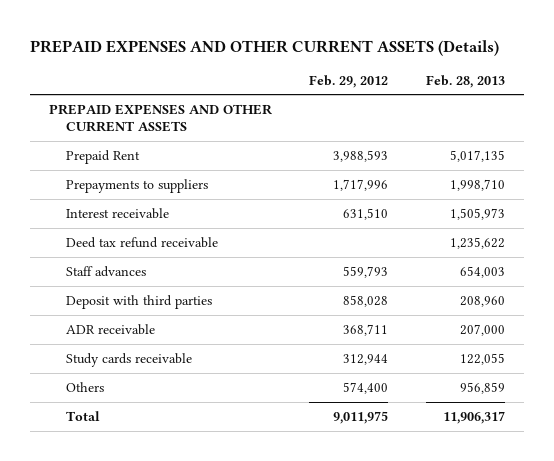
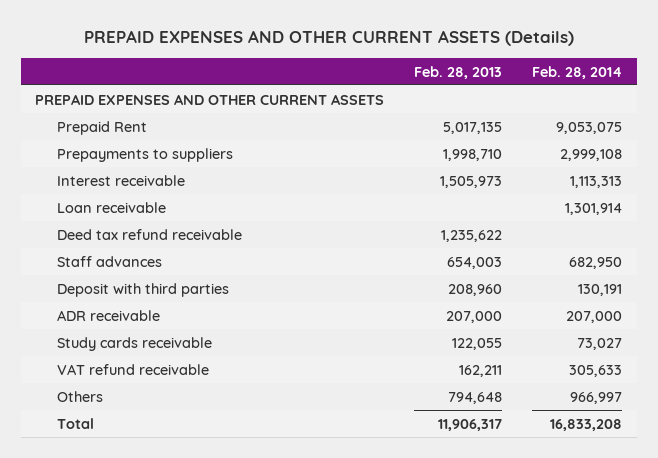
[309,74,389,88] Feb. 29, 2012 -> none
none -> [532,65,623,79] Feb. 28, 2014
none -> [56,201,166,213] Loan receivable
none -> [56,363,209,375] VAT refund receivable
[459,381,505,394] 956,859 -> [448,391,503,404] 794,648

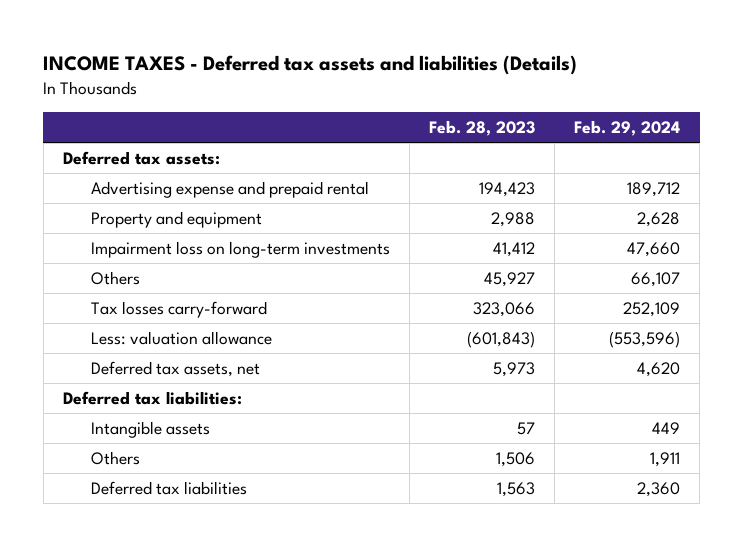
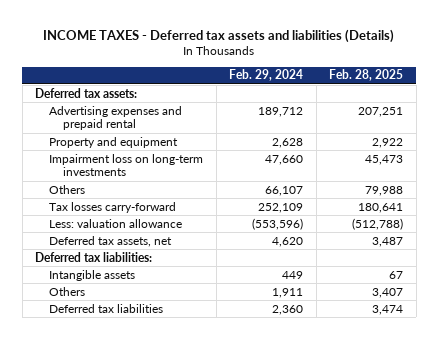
[429,119,536,136] Feb. 28, 2023 -> none
none -> [329,69,404,82] Feb. 28, 2025
[90,180,369,198] Advertising expense and prepaid rental -> [49,105,183,131] Advertising expenses and prepaid rental

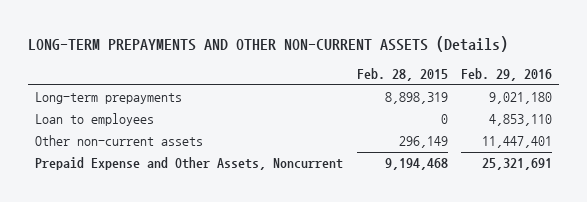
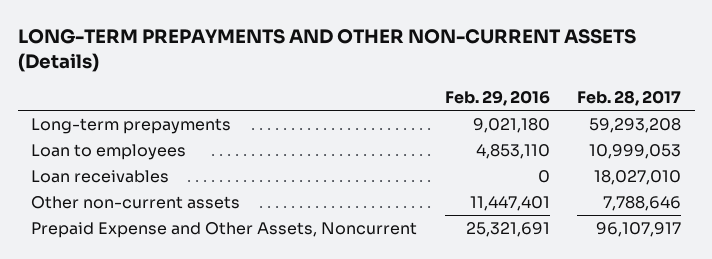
[356,67,448,81] Feb. 28, 2015 -> none
none -> [577,90,682,107] Feb. 28, 2017
none -> [31,169,170,183] Loan receivables

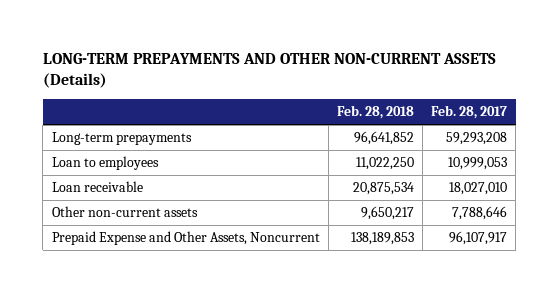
[444,90,550,107] Feb. 29, 2016 -> none
none -> [336,105,414,120] Feb. 28, 2018
[31,169,170,183] Loan receivables -> [51,181,143,193] Loan receivable

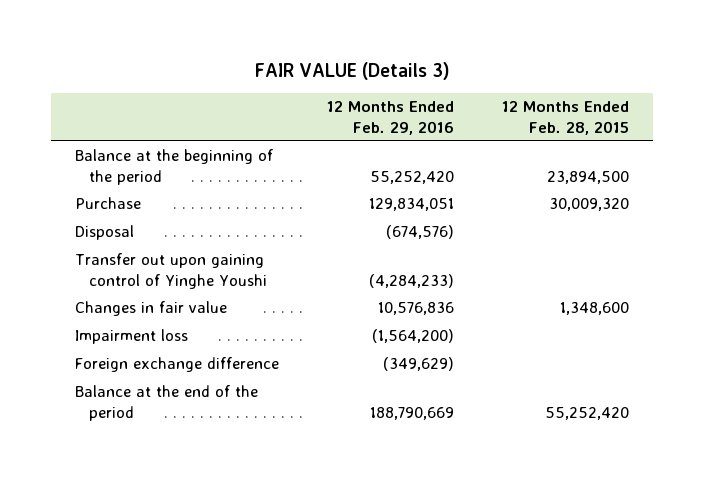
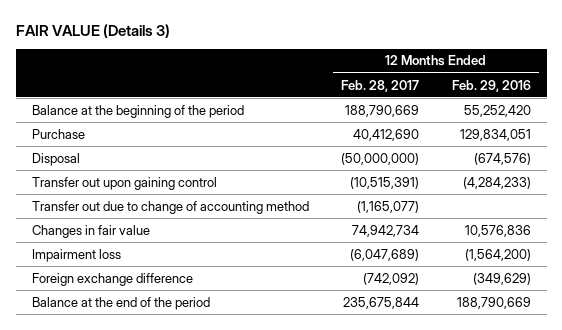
[501,101,629,135] 12 Months Ended Feb. 28, 2015 -> none
none -> [341,79,420,92] Feb. 28, 2017
[74,253,267,289] Transfer out upon gaining control of Yinghe Youshi -> [31,176,217,190] Transfer out upon gaining control
none -> [31,200,309,214] Transfer out due to change of accounting method

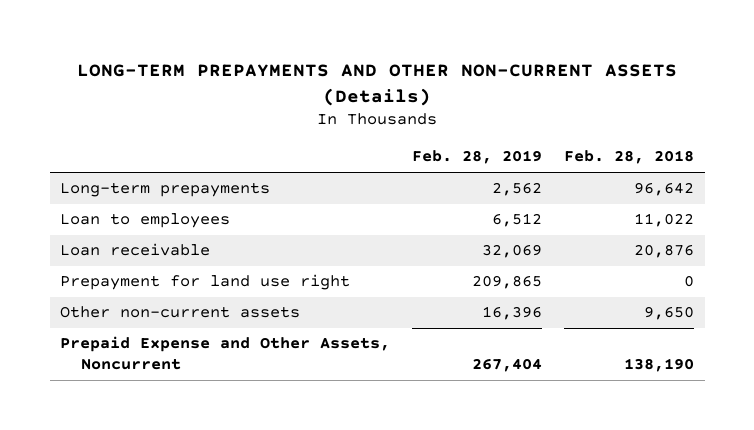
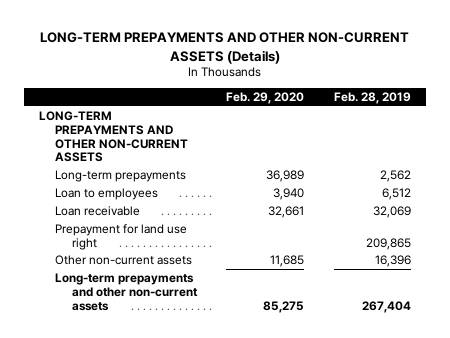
[563,150,694,165] Feb. 28, 2018 -> none
none -> [226,92,305,105] Feb. 29, 2020
none -> [38,110,189,163] LONG-TERM PREPAYMENTS AND OTHER NON-CURRENT ASSETS
[60,336,391,370] Prepaid Expense and Other Assets, Noncurrent -> [55,272,198,311] Long-term prepayments and other non-current assets

